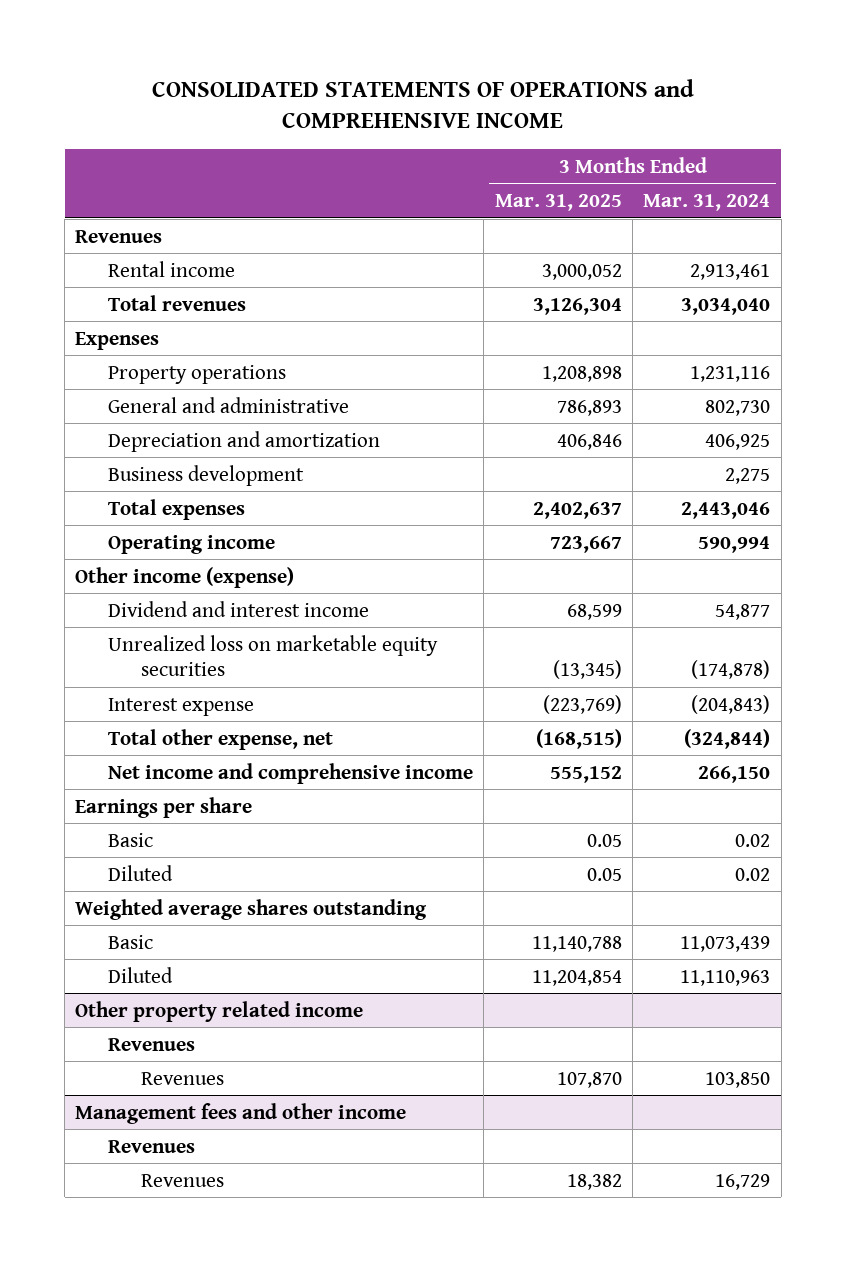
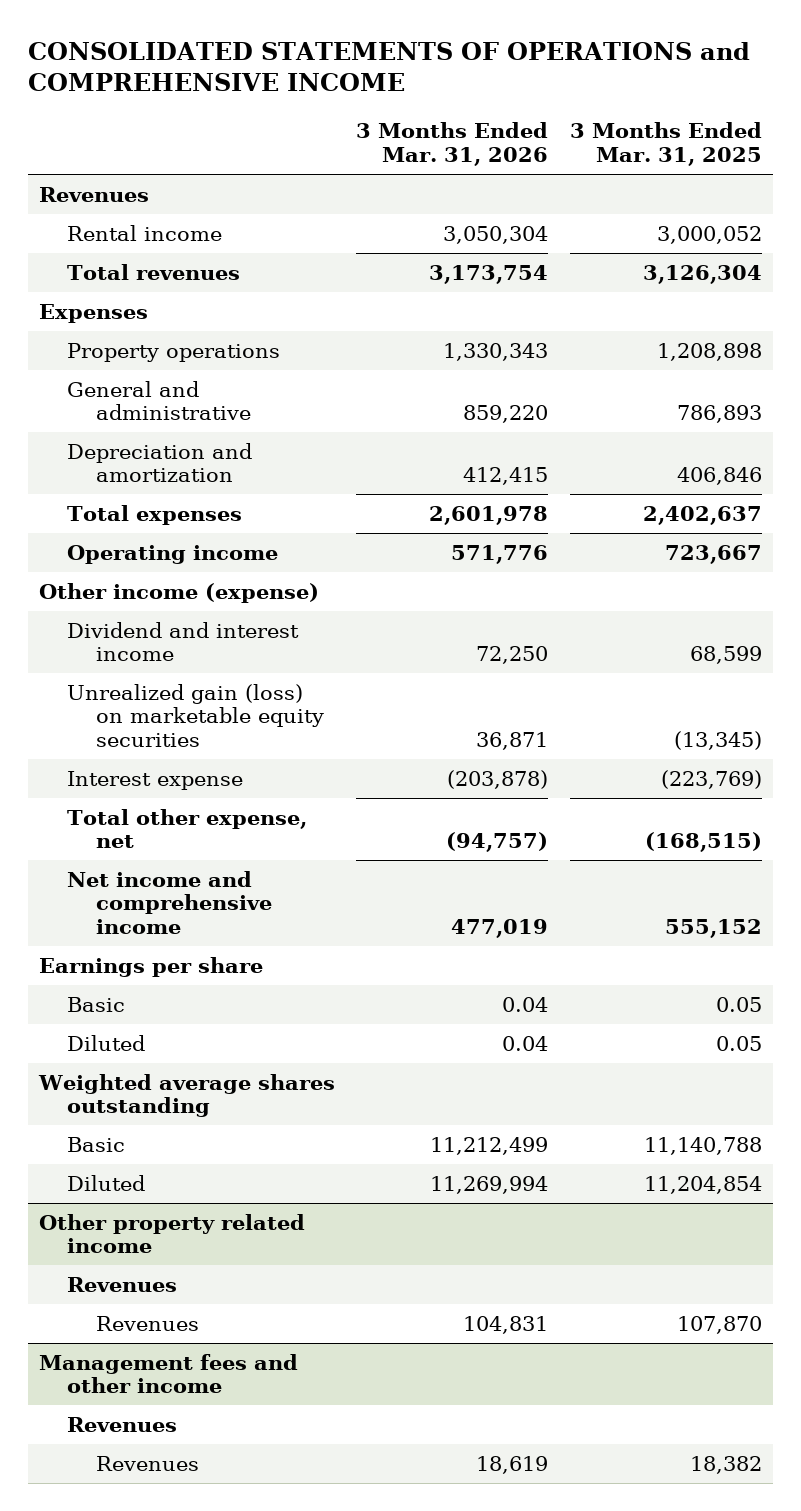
[643,193,771,211] Mar. 31, 2024 -> none
none -> [356,122,549,167] 3 Months Ended Mar. 31, 2026
[108,464,305,486] Business development -> none
[108,634,439,676] Unrealized loss on marketable equity securities -> [67,683,325,748] Unrealized gain (loss) on marketable equity securities

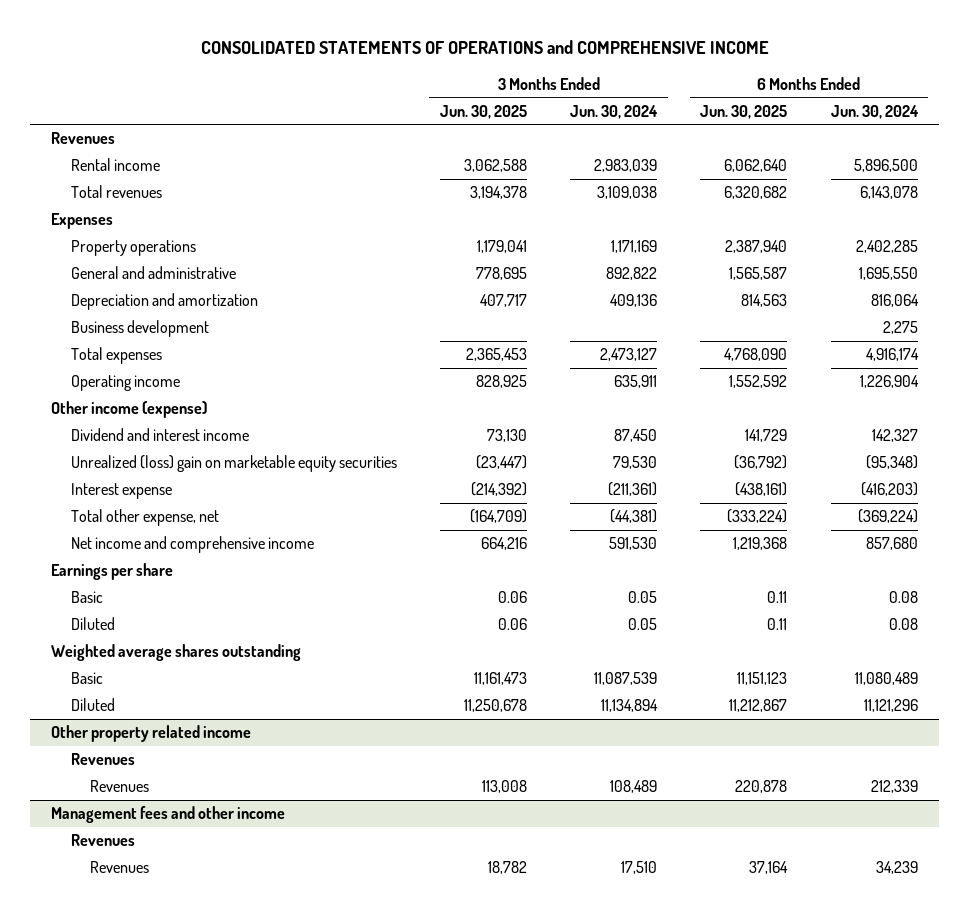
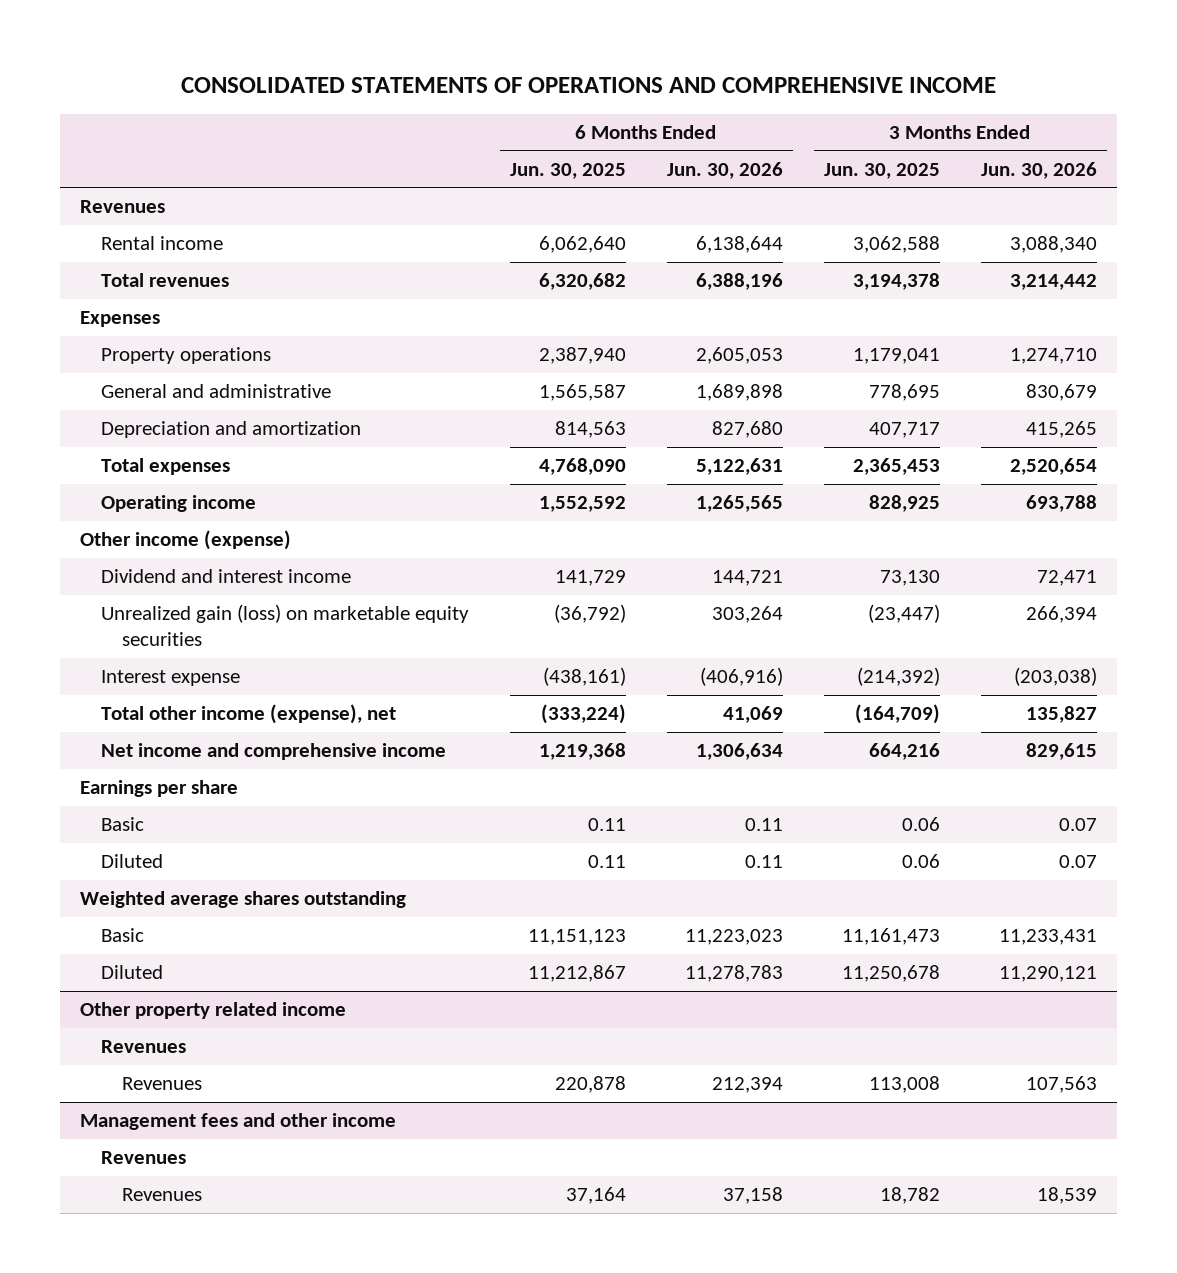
[200,40,769,55] CONSOLIDATED STATEMENTS OF OPERATIONS and COMPREHENSIVE INCOME -> [180,76,996,93] CONSOLIDATED STATEMENTS OF OPERATIONS AND COMPREHENSIVE INCOME
[570,104,659,119] Jun. 30, 2024 -> none
[830,104,919,119] Jun. 30, 2024 -> none
none -> [666,161,783,179] Jun. 30, 2026
none -> [980,161,1097,179] Jun. 30, 2026
[70,320,209,338] Business development -> none
[70,455,397,473] Unrealized (loss) gain on marketable equity securities -> [100,604,469,647] Unrealized gain (loss) on marketable equity securities
[70,509,219,527] Total other expense, net -> [100,704,396,725] Total other income (expense), net

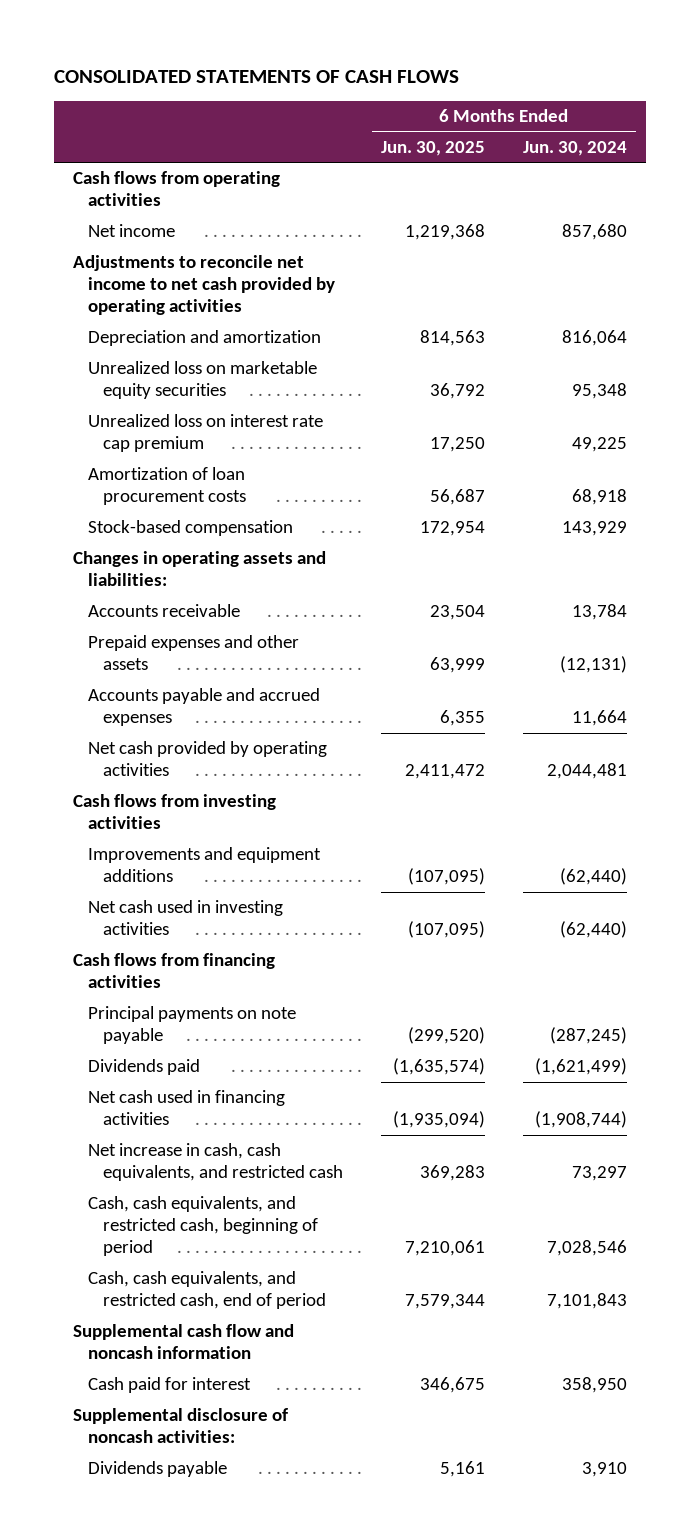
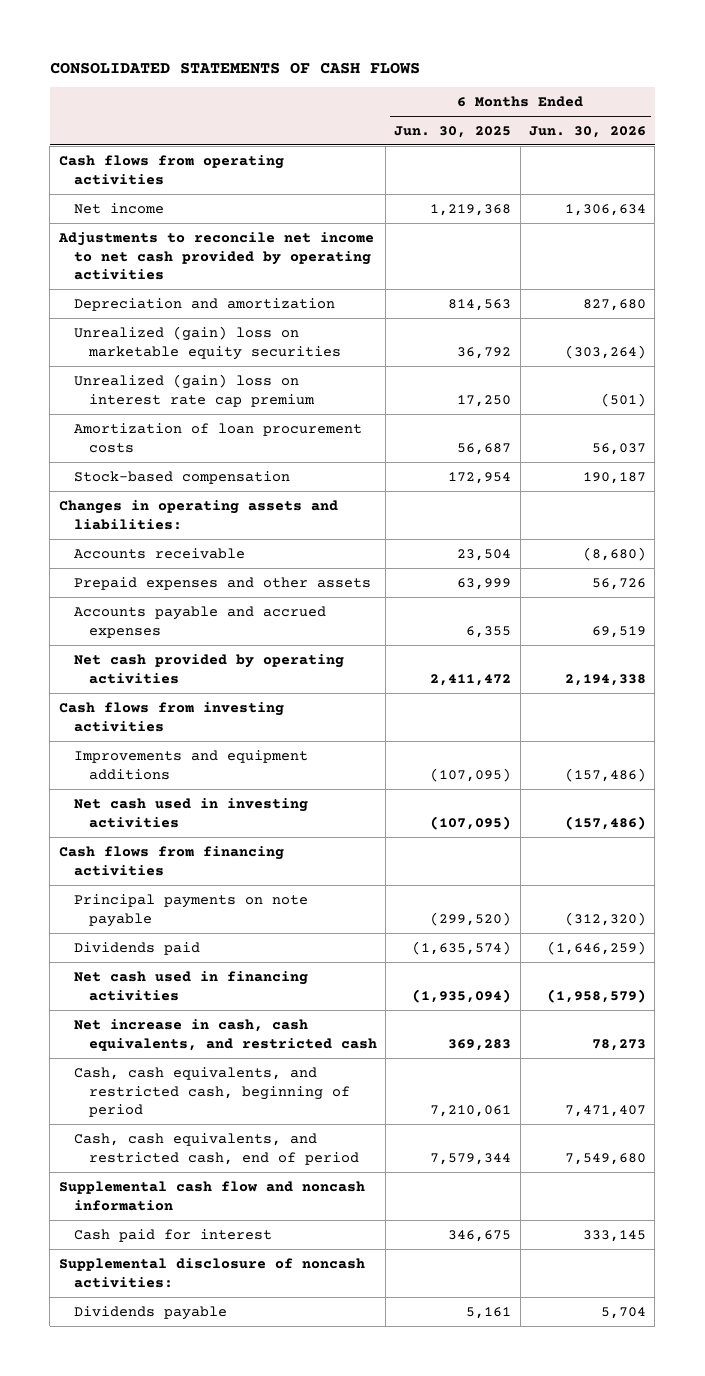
[522,140,627,156] Jun. 30, 2024 -> none
none -> [529,125,647,138] Jun. 30, 2026
[88,361,318,400] Unrealized loss on marketable equity securities -> [73,325,341,360] Unrealized (gain) loss on marketable equity securities
[88,414,324,453] Unrealized loss on interest rate cap premium -> [73,373,315,407] Unrealized (gain) loss on interest rate cap premium

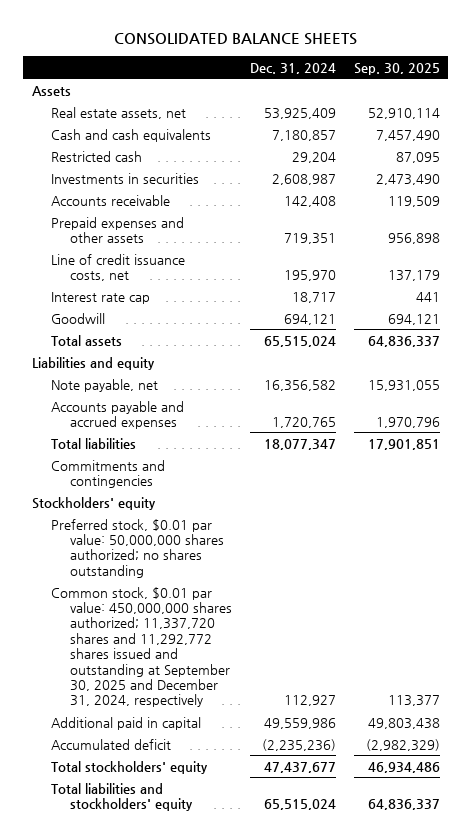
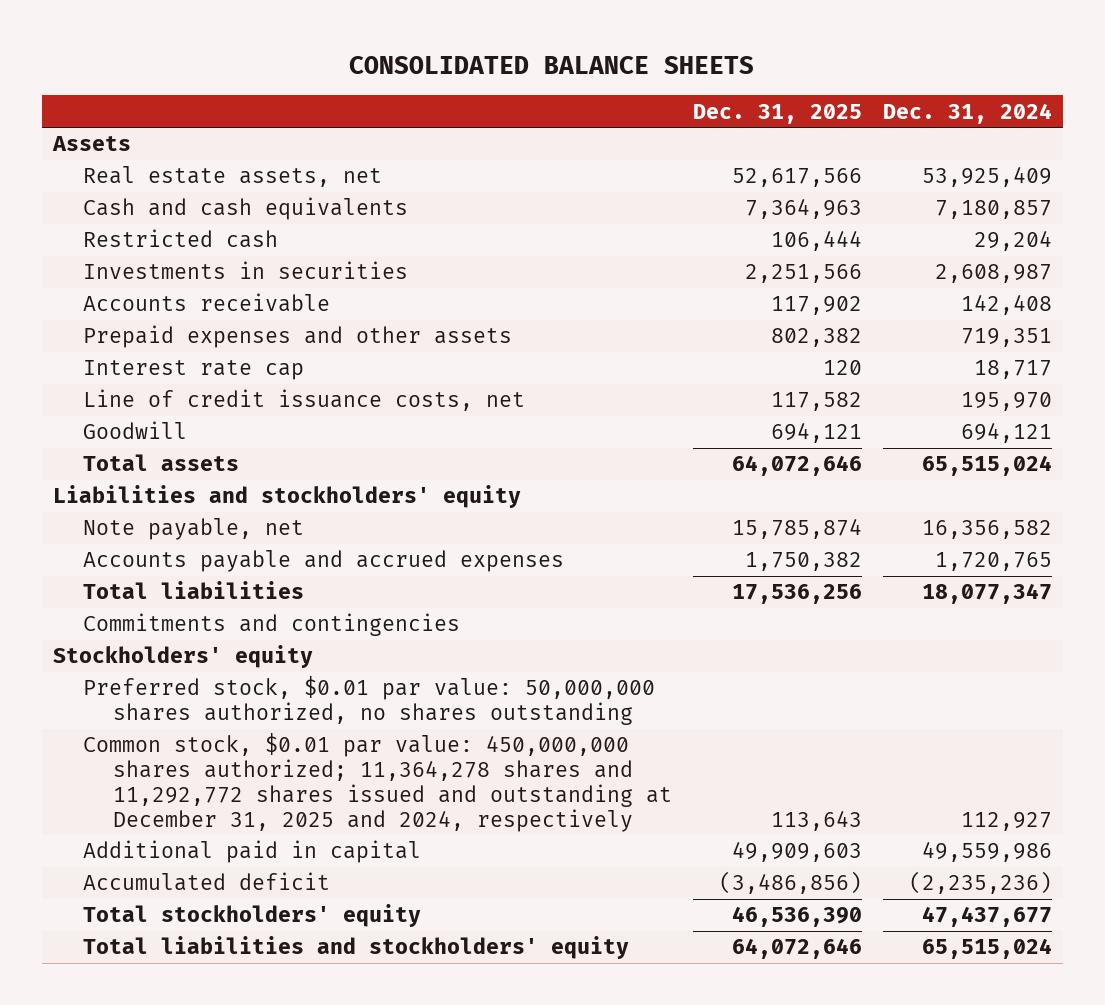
[353,62,440,75] Sep. 30, 2025 -> none
none -> [693,103,863,124] Dec. 31, 2025
[50,253,185,281] Line of credit issuance costs, net -> [82,389,525,412] Line of credit issuance costs, net
[31,356,155,370] Liabilities and equity -> [52,485,521,509] Liabilities and stockholders' equity
[50,518,224,578] Preferred stock, $0.01 par value: 50,000,000 shares authorized; no shares outstanding -> [82,676,655,726] Preferred stock, $0.01 par value: 50,000,000 shares authorized, no shares outstanding
[50,586,232,708] Common stock, $0.01 par value: 450,000,000 shares authorized; 11,337,720 shares and 11,292,772 shares issued and outstanding at September 30, 2025 and December 31, 2024, respectively -> [82,733,672,832] Common stock, $0.01 par value: 450,000,000 shares authorized; 11,364,278 shares and 11,292,772 shares issued and outstanding at December 31, 2025 and 2024, respectively

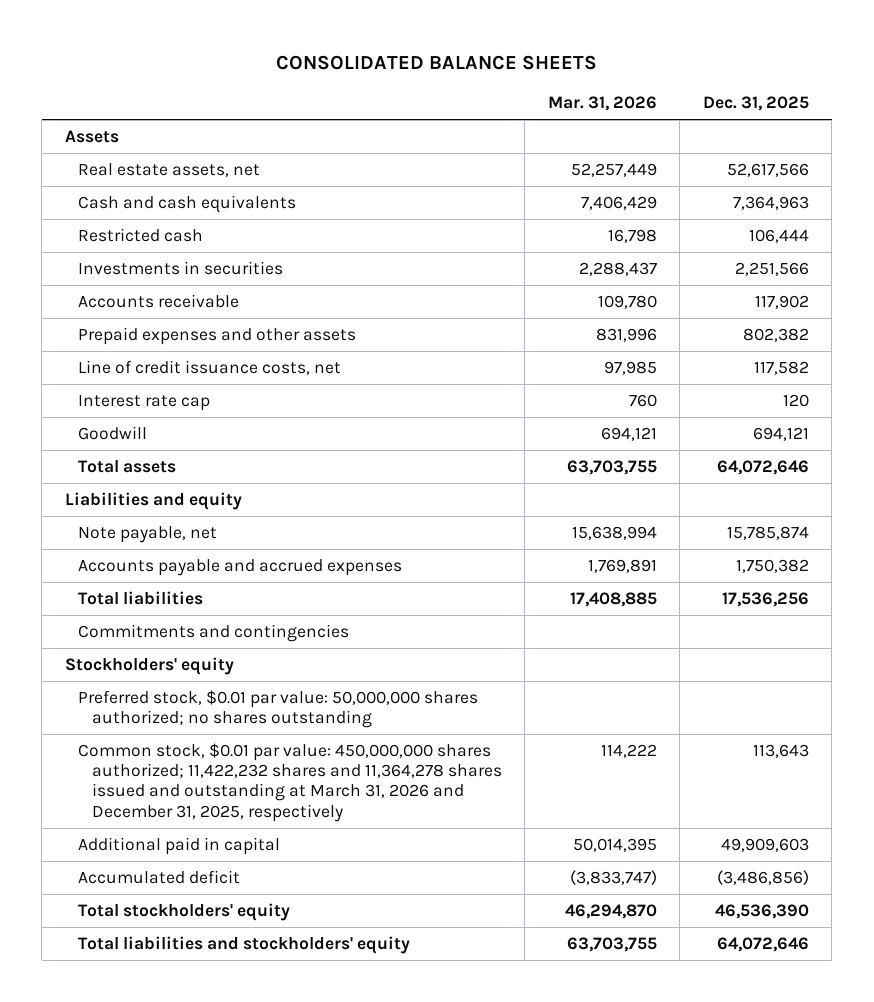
[883,102,1053,124] Dec. 31, 2024 -> none
none -> [547,96,657,112] Mar. 31, 2026
[82,360,304,381] Interest rate cap -> [78,395,211,412] Interest rate cap
[52,485,521,509] Liabilities and stockholders' equity -> [64,492,242,511] Liabilities and equity
[82,676,655,726] Preferred stock, $0.01 par value: 50,000,000 shares authorized, no shares outstanding -> [78,690,479,729] Preferred stock, $0.01 par value: 50,000,000 shares authorized; no shares outstanding
[82,733,672,832] Common stock, $0.01 par value: 450,000,000 shares authorized; 11,364,278 shares and 11,292,772 shares issued and outstanding at December 31, 2025 and 2024, respectively -> [78,743,502,822] Common stock, $0.01 par value: 450,000,000 shares authorized; 11,422,232 shares and 11,364,278 shares issued and outstanding at March 31, 2026 and December 31, 2025, respectively

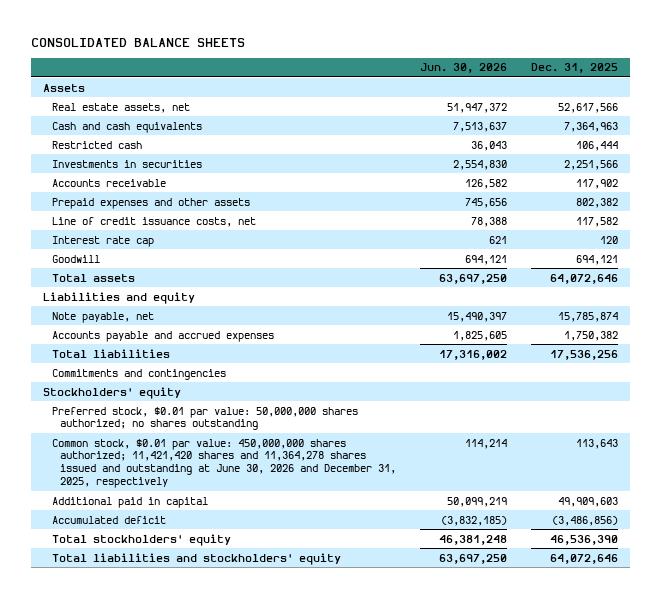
[547,96,657,112] Mar. 31, 2026 -> none
none -> [420,63,508,74] Jun. 30, 2026
[78,743,502,822] Common stock, $0.01 par value: 450,000,000 shares authorized; 11,422,232 shares and 11,364,278 shares issued and outstanding at March 31, 2026 and December 31, 2025, respectively -> [51,438,397,489] Common stock, $0.01 par value: 450,000,000 shares authorized; 11,421,420 shares and 11,364,278 shares issued and outstanding at June 30, 2026 and December 31, 2025, respectively

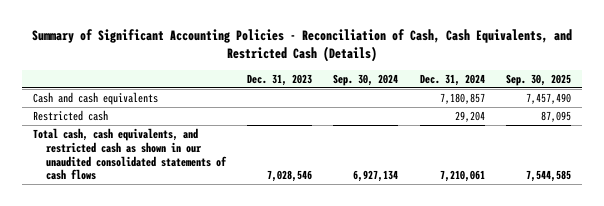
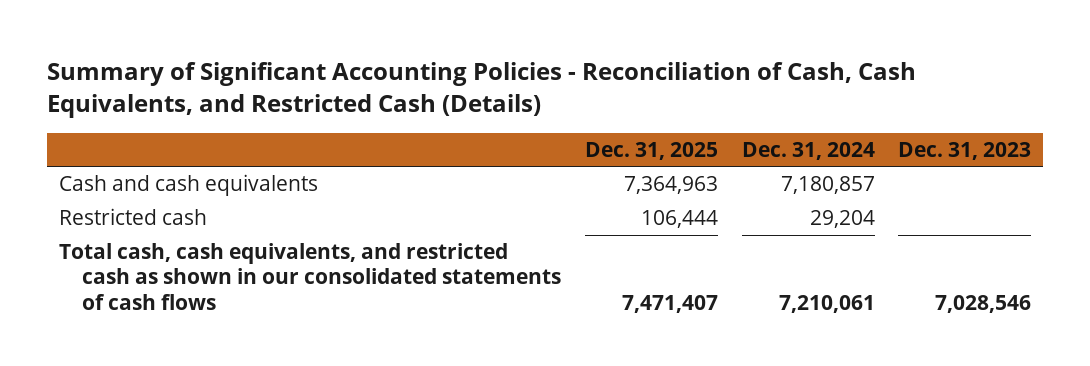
[333,73,399,86] Sep. 30, 2024 -> none
[506,73,572,86] Sep. 30, 2025 -> none
none -> [584,141,718,160] Dec. 31, 2025
[32,128,227,181] Total cash, cash equivalents, and restricted cash as shown in our unaudited consolidated statements of cash flows -> [59,243,562,310] Total cash, cash equivalents, and restricted cash as shown in our consolidated statements of cash flows

